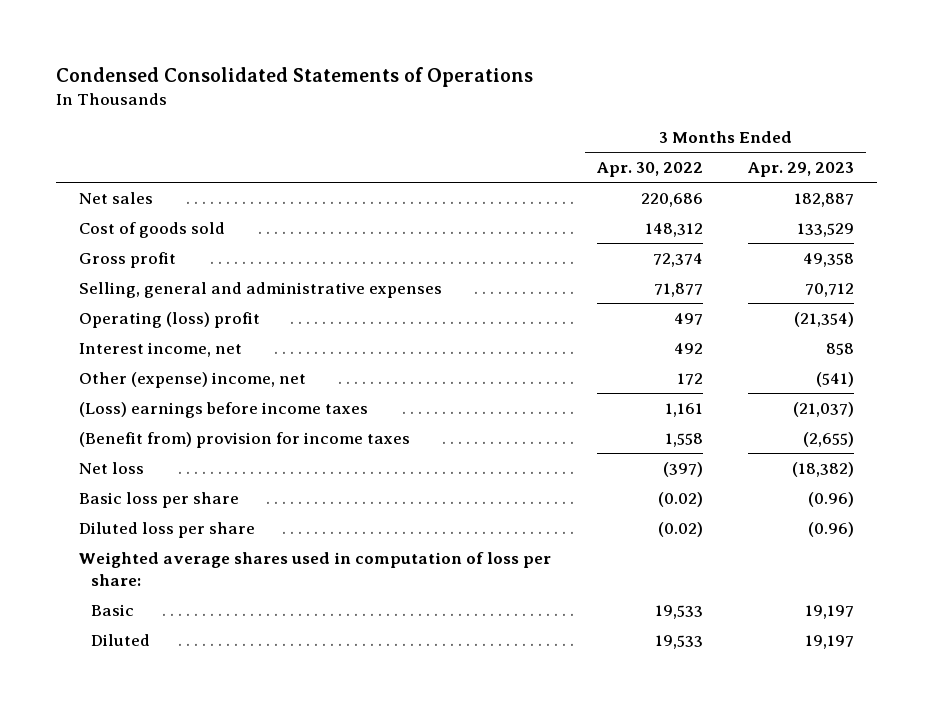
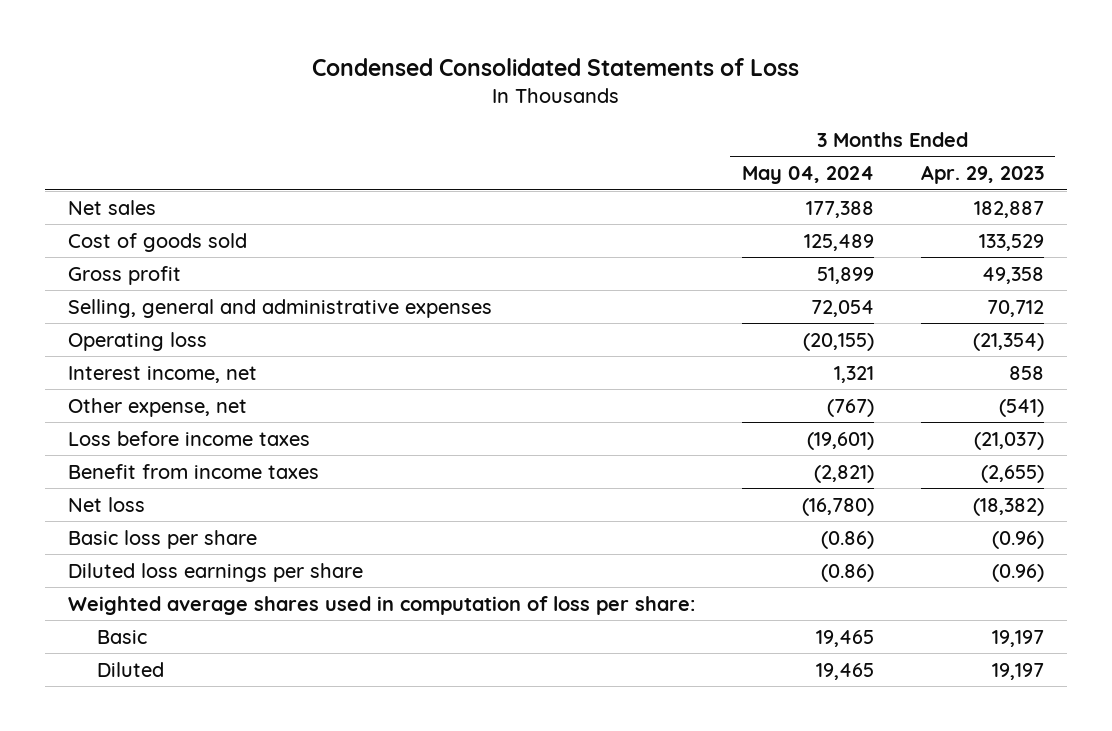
[55,67,533,88] Condensed Consolidated Statements of Operations -> [311,58,799,77] Condensed Consolidated Statements of Loss
[595,162,703,178] Apr. 30, 2022 -> none
none -> [741,166,874,185] May 04, 2024
[78,311,260,328] Operating (loss) profit -> [68,331,208,351] Operating loss
[78,371,306,388] Other (expense) income, net -> [68,397,248,417] Other expense, net
[78,401,368,418] (Loss) earnings before income taxes -> [68,430,311,446] Loss before income taxes
[78,431,410,448] (Benefit from) provision for income taxes -> [68,463,320,479] Benefit from income taxes
[78,521,255,538] Diluted loss per share -> [68,562,364,582] Diluted loss earnings per share

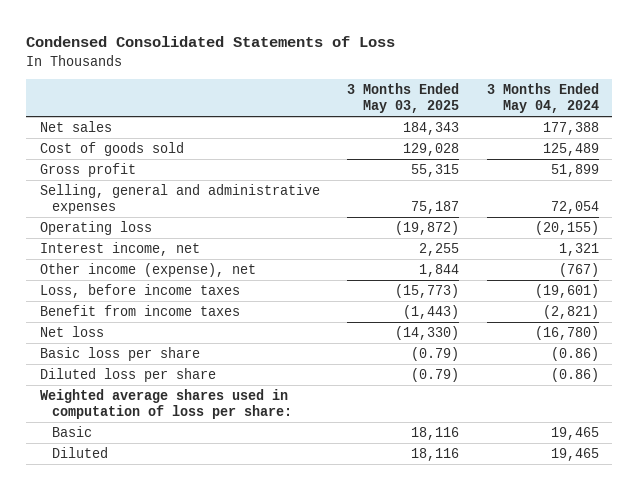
[920,165,1044,185] Apr. 29, 2023 -> none
none -> [347,83,460,114] 3 Months Ended May 03, 2025
[68,397,248,417] Other expense, net -> [40,262,257,277] Other income (expense), net
[68,430,311,446] Loss before income taxes -> [40,283,241,298] Loss, before income taxes
[68,562,364,582] Diluted loss earnings per share -> [40,367,217,382] Diluted loss per share

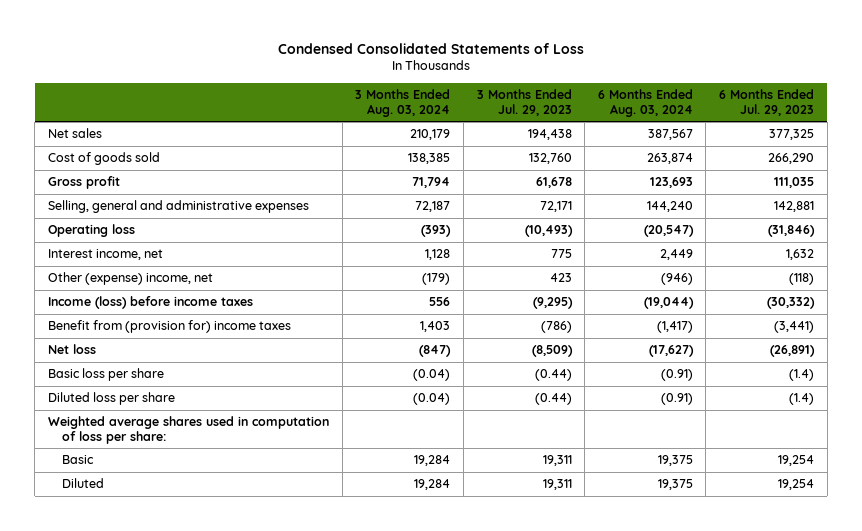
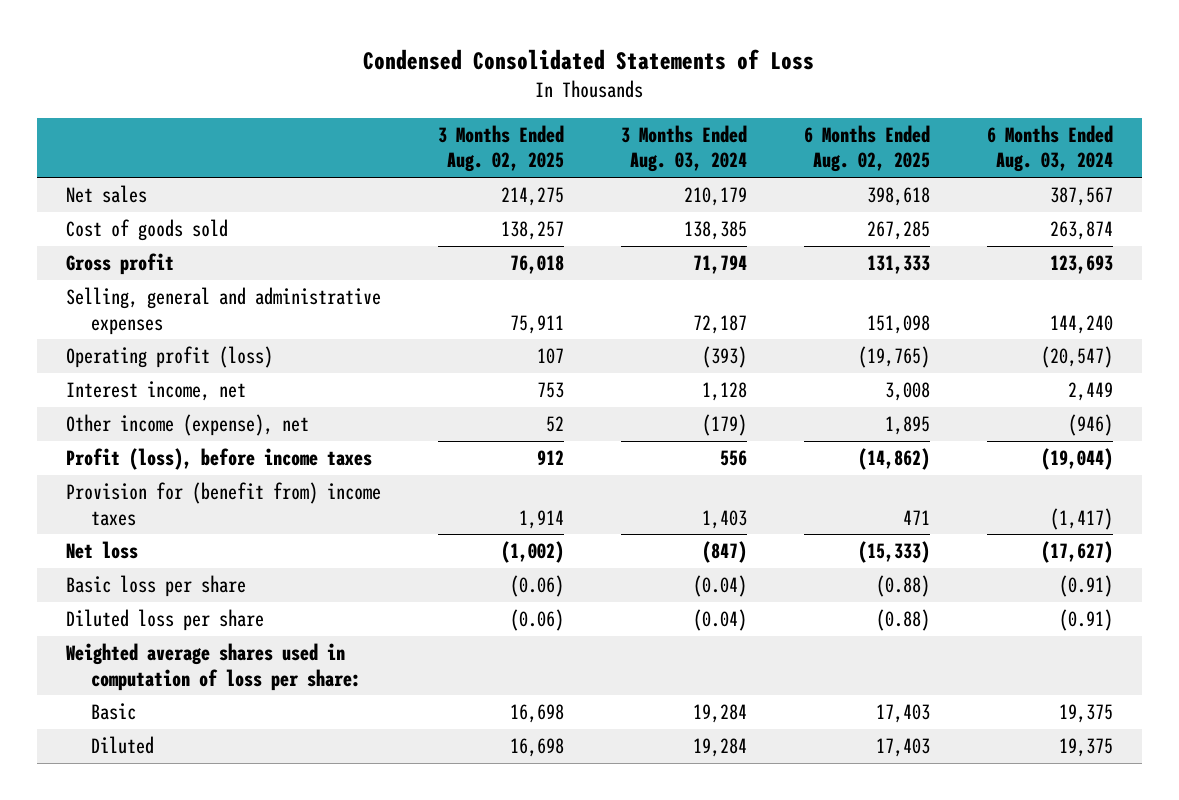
[476,89,572,116] 3 Months Ended Jul. 29, 2023 -> none
[719,89,815,116] 6 Months Ended Jul. 29, 2023 -> none
none -> [437,124,564,173] 3 Months Ended Aug. 02, 2025
none -> [803,124,930,173] 6 Months Ended Aug. 02, 2025
[47,224,135,238] Operating loss -> [65,346,273,369] Operating profit (loss)
[47,272,213,286] Other (expense) income, net -> [65,414,309,437] Other income (expense), net
[47,296,253,310] Income (loss) before income taxes -> [65,448,372,471] Profit (loss), before income taxes
[47,320,291,334] Benefit from (provision for) income taxes -> [65,482,381,526] Provision for (benefit from) income taxes

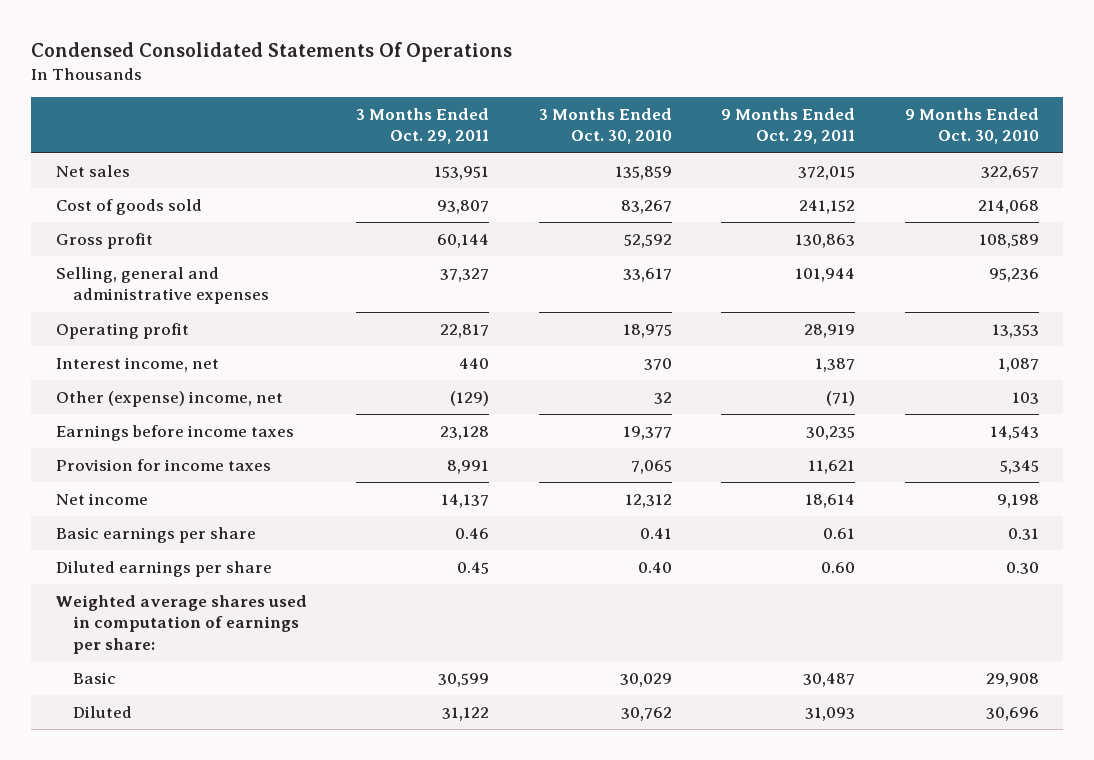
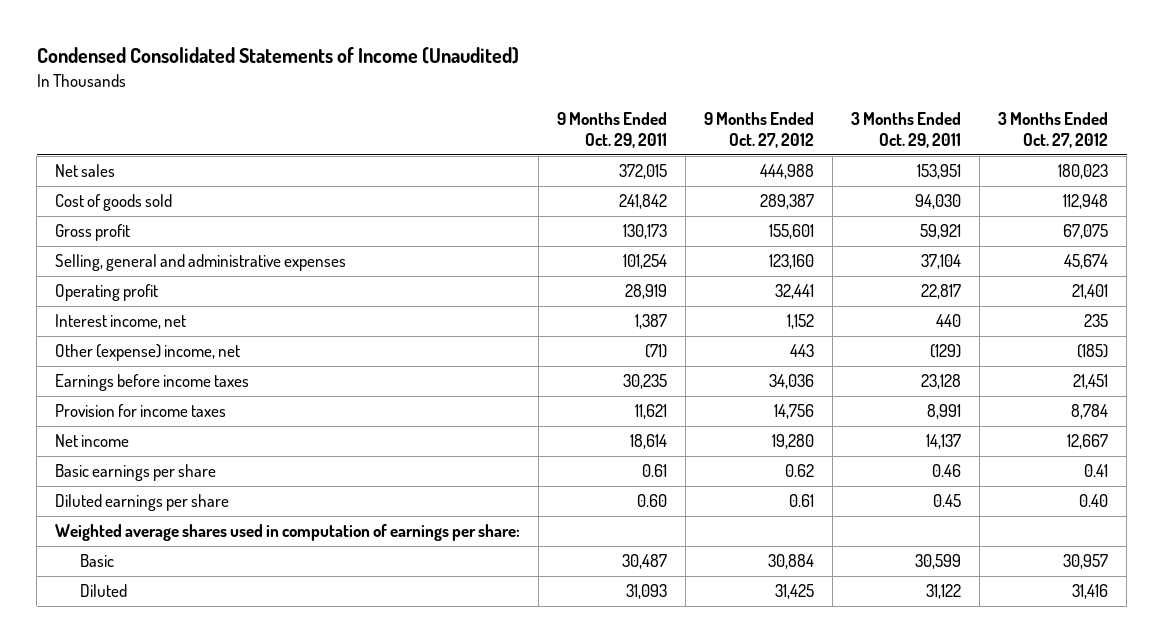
[30,42,512,63] Condensed Consolidated Statements Of Operations -> [36,47,519,65] Condensed Consolidated Statements of Income (Unaudited)
[538,108,672,145] 3 Months Ended Oct. 30, 2010 -> none
[904,108,1039,145] 9 Months Ended Oct. 30, 2010 -> none
none -> [704,112,815,149] 9 Months Ended Oct. 27, 2012
none -> [998,112,1109,149] 3 Months Ended Oct. 27, 2012
[437,200,490,215] 93,807 -> [915,194,962,210] 94,030
[799,200,856,215] 241,152 -> [619,194,668,210] 241,842
[437,234,490,249] 60,144 -> [920,224,962,240] 59,921
[795,234,856,249] 130,863 -> [623,224,668,240] 130,173
[440,268,490,283] 37,327 -> [921,254,962,270] 37,104
[795,268,856,283] 101,944 -> [623,254,668,270] 101,254

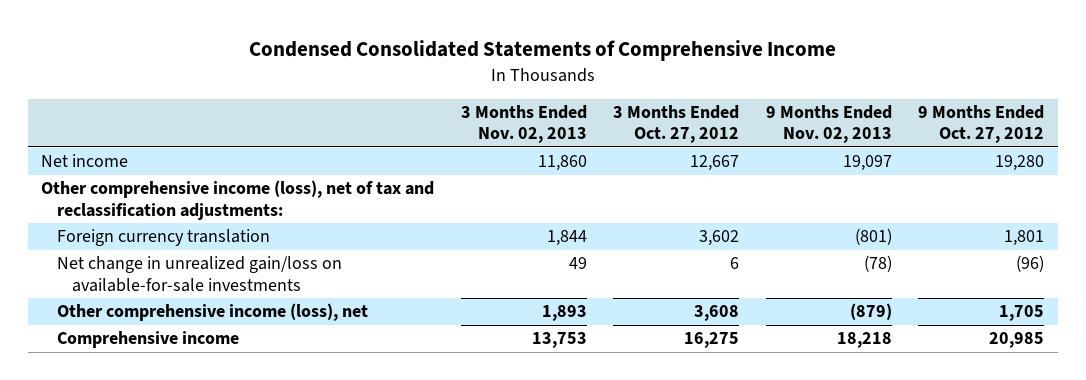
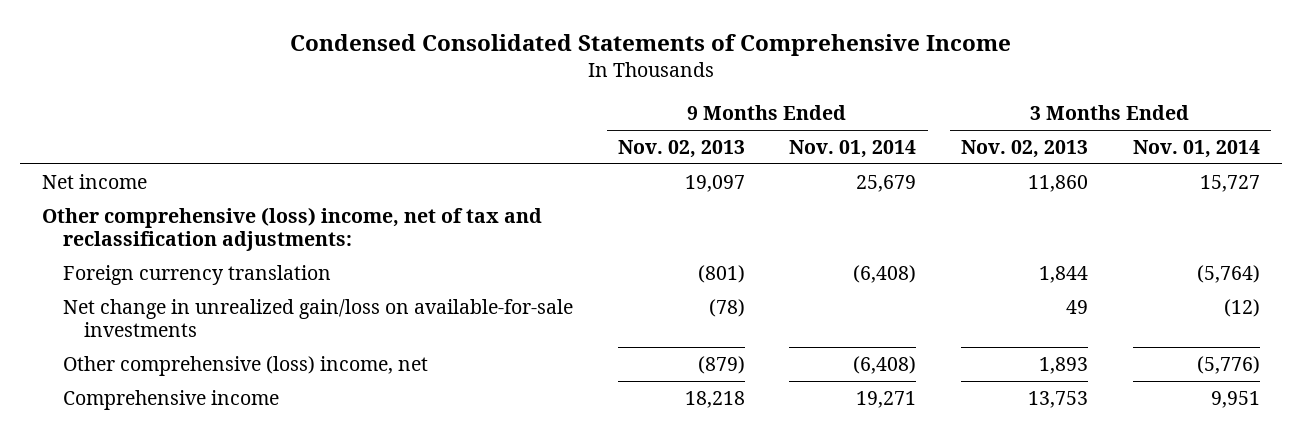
[613,105,740,144] 3 Months Ended Oct. 27, 2012 -> none
[918,105,1045,144] 9 Months Ended Oct. 27, 2012 -> none
none -> [789,139,917,158] Nov. 01, 2014
none -> [1132,139,1260,158] Nov. 01, 2014
[41,180,435,220] Other comprehensive income (loss), net of tax and reclassification adjustments: -> [42,206,543,252] Other comprehensive (loss) income, net of tax and reclassification adjustments:
[56,303,368,322] Other comprehensive income (loss), net -> [63,355,429,376] Other comprehensive (loss) income, net

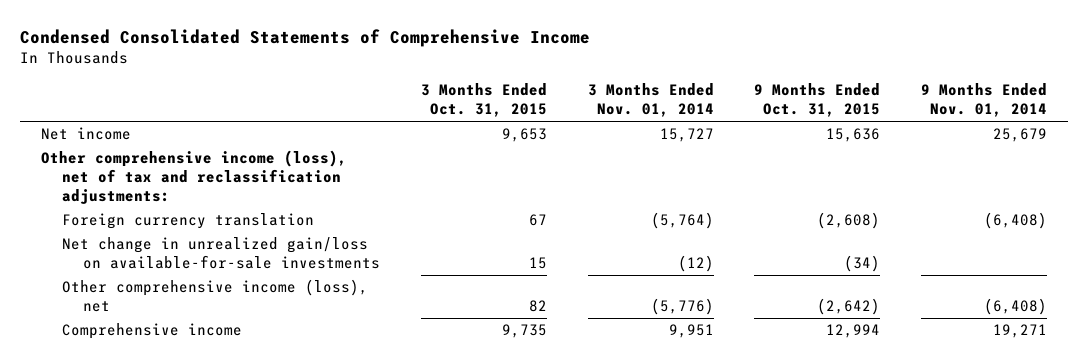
[617,139,745,158] Nov. 02, 2013 -> none
[961,139,1089,158] Nov. 02, 2013 -> none
none -> [420,83,547,118] 3 Months Ended Oct. 31, 2015
none -> [754,83,881,118] 9 Months Ended Oct. 31, 2015
[42,206,543,252] Other comprehensive (loss) income, net of tax and reclassification adjustments: -> [40,150,347,205] Other comprehensive income (loss), net of tax and reclassification adjustments:
[63,355,429,376] Other comprehensive (loss) income, net -> [61,279,368,313] Other comprehensive income (loss), net

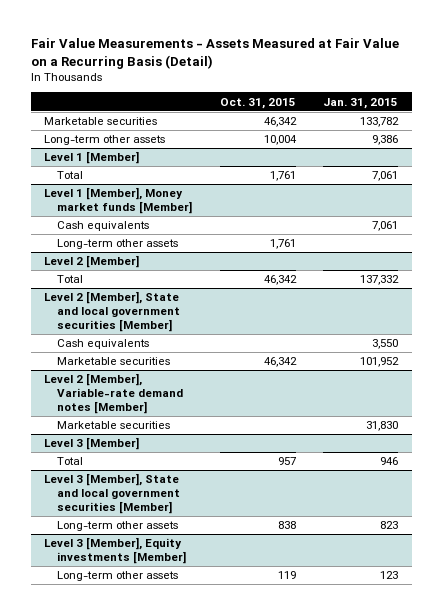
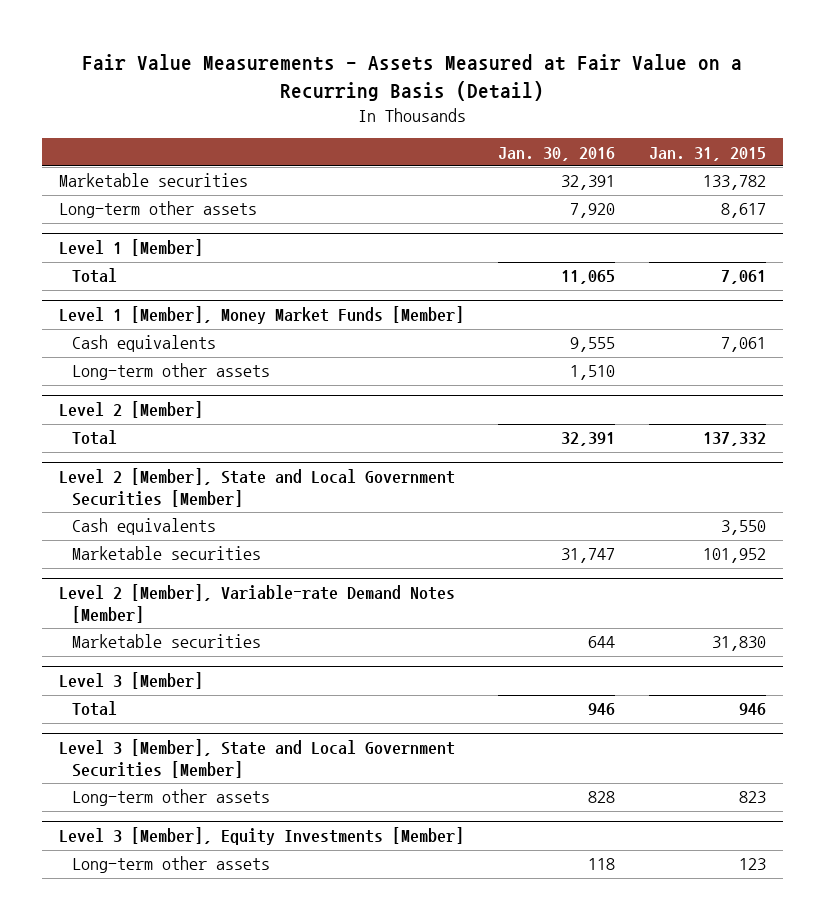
[219,97,296,109] Oct. 31, 2015 -> none
none -> [497,146,615,161] Jan. 30, 2016
[372,135,399,146] 9,386 -> [720,203,766,219] 8,617
[44,187,192,215] Level 1 [Member], Money market funds [Member] -> [59,306,465,325] Level 1 [Member], Money Market Funds [Member]
[44,291,180,332] Level 2 [Member], State and local government securities [Member] -> [59,468,456,508] Level 2 [Member], State and Local Government Securities [Member]
[44,373,183,414] Level 2 [Member], Variable-rate demand notes [Member] -> [59,584,456,624] Level 2 [Member], Variable-rate Demand Notes [Member]
[44,473,180,514] Level 3 [Member], State and local government securities [Member] -> [59,739,456,779] Level 3 [Member], State and Local Government Securities [Member]
[44,537,186,565] Level 3 [Member], Equity investments [Member] -> [59,827,465,846] Level 3 [Member], Equity Investments [Member]

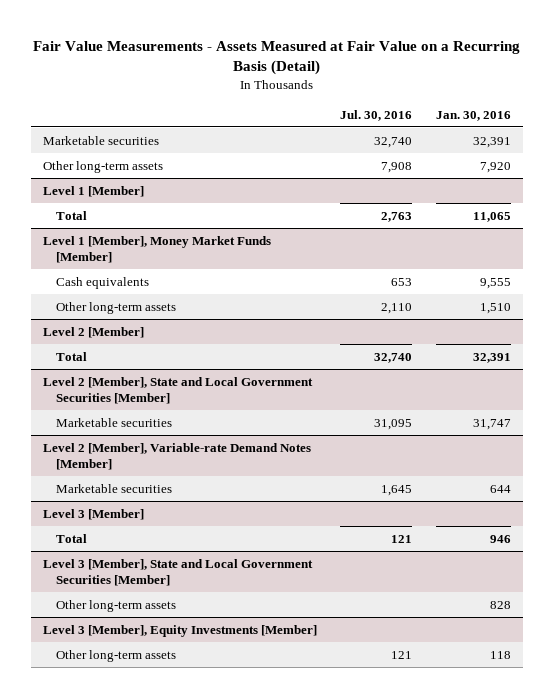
[648,146,766,161] Jan. 31, 2015 -> none
none -> [340,109,413,121] Jul. 30, 2016
[59,201,258,219] Long-term other assets -> [42,160,163,173] Other long-term assets
[71,363,270,381] Long-term other assets -> [55,301,176,314] Other long-term assets
[71,518,216,536] Cash equivalents -> none
[71,789,270,807] Long-term other assets -> [55,599,176,612] Other long-term assets
[71,856,270,874] Long-term other assets -> [55,649,176,662] Other long-term assets

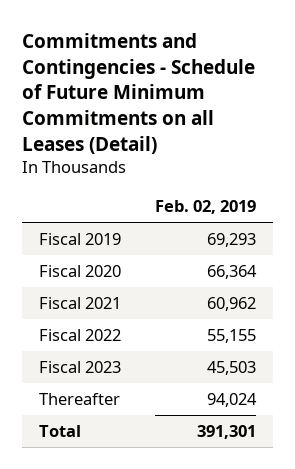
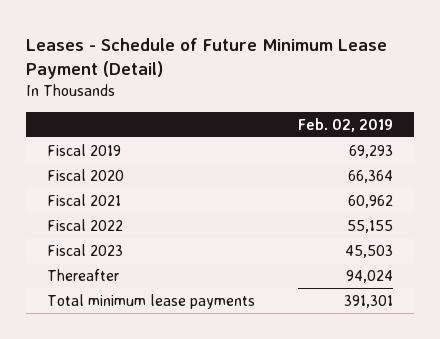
[21,32,255,155] Commitments and Contingencies - Schedule of Future Minimum Commitments on all Leases (Detail) -> [26,37,388,79] Leases - Schedule of Future Minimum Lease Payment (Detail)
[38,424,81,437] Total -> [47,293,256,309] Total minimum lease payments

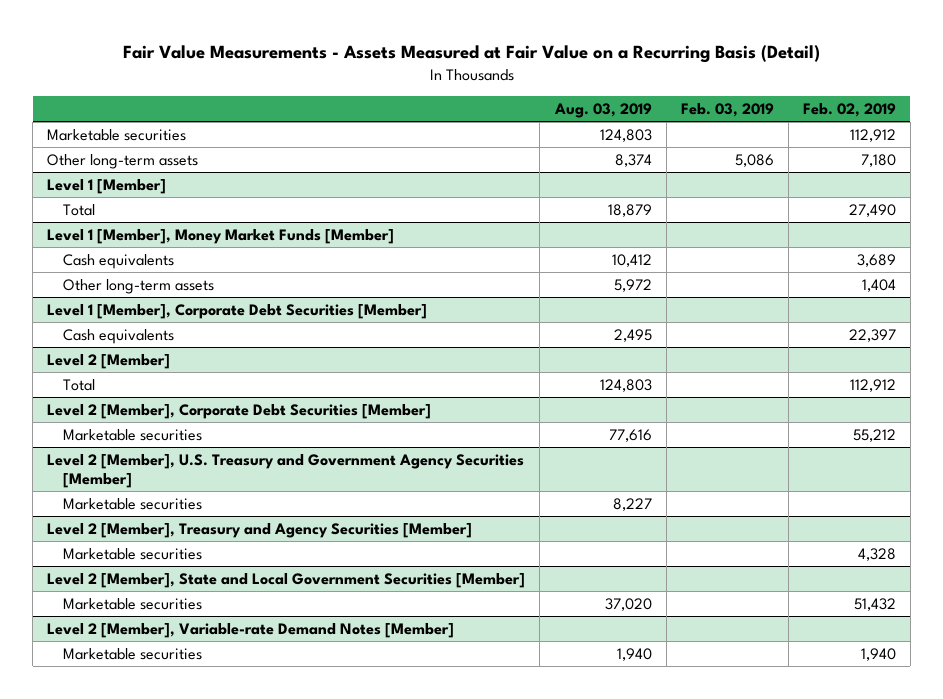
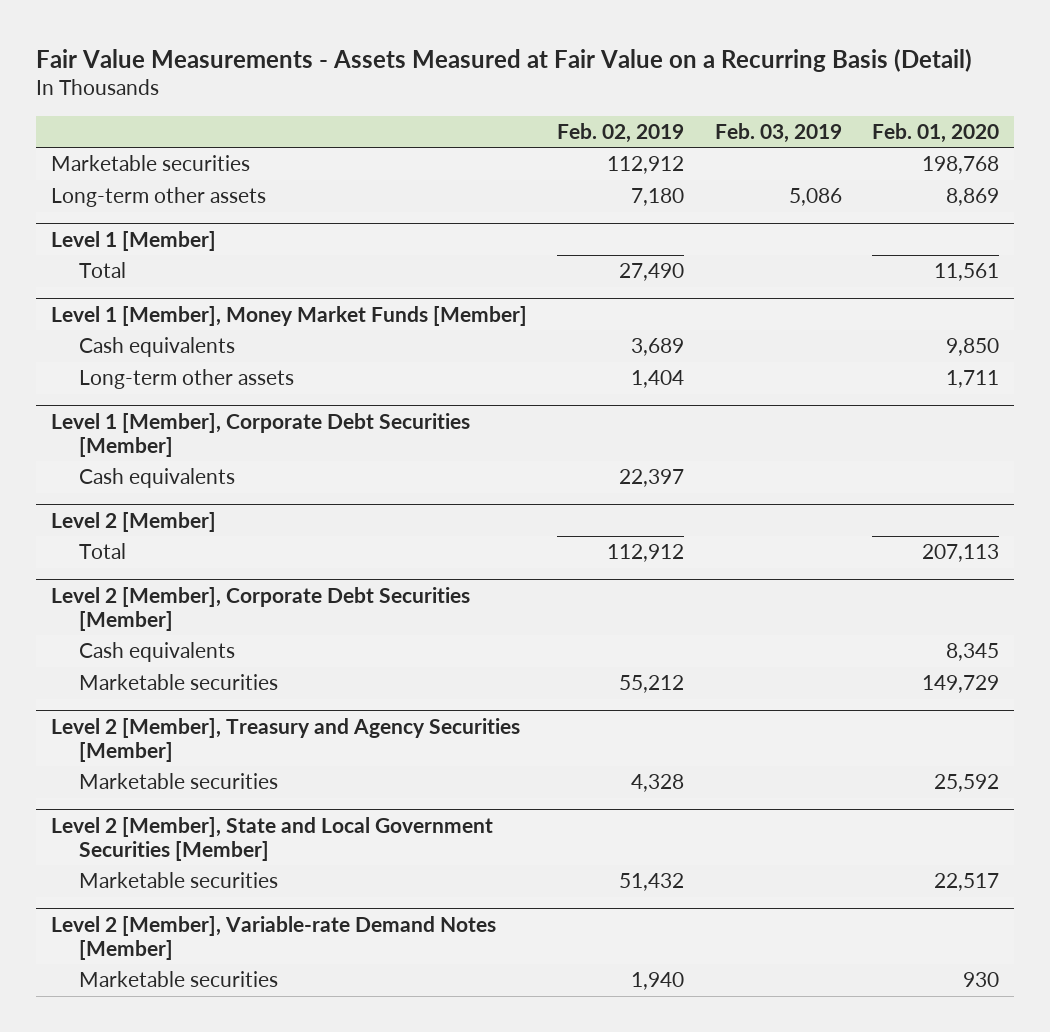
[553,102,652,118] Aug. 03, 2019 -> none
none -> [871,122,999,143] Feb. 01, 2020
[47,153,199,169] Other long-term assets -> [51,187,267,208] Long-term other assets
[63,278,215,294] Other long-term assets -> [78,369,294,390] Long-term other assets
none -> [78,642,235,663] Cash equivalents
[47,453,525,488] Level 2 [Member], U.S. Treasury and Government Agency Securities [Member] -> none
[63,497,203,510] Marketable securities -> none

